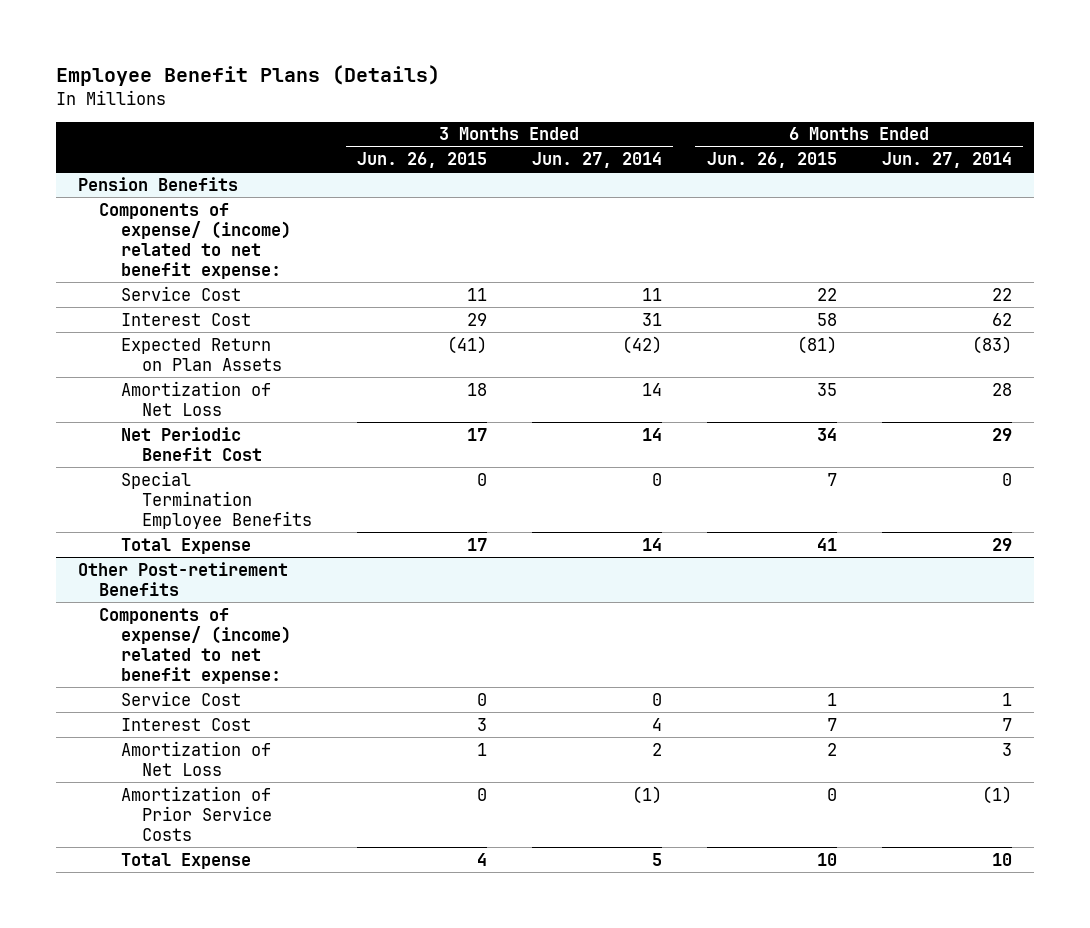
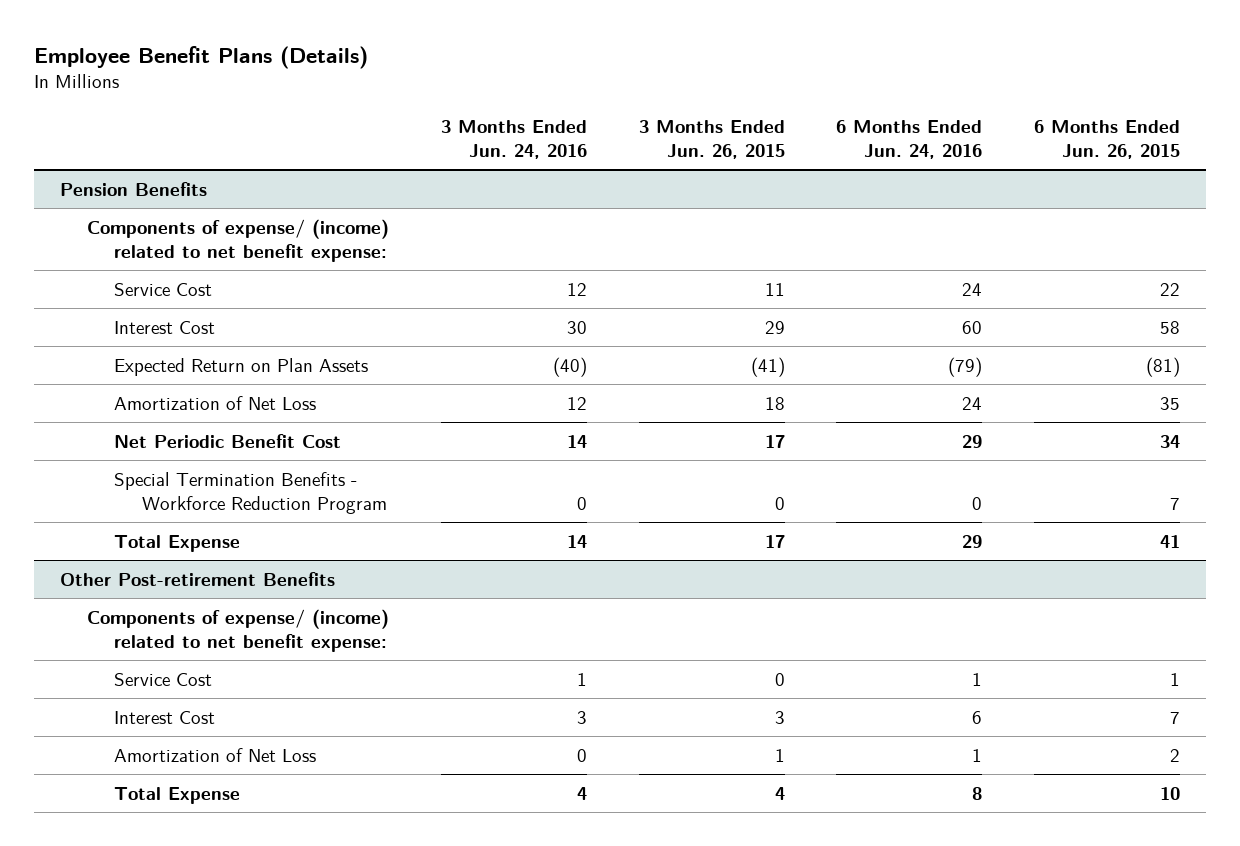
[531,152,662,169] Jun. 27, 2014 -> none
[881,152,1012,169] Jun. 27, 2014 -> none
none -> [440,119,587,159] 3 Months Ended Jun. 24, 2016
none -> [836,119,983,159] 6 Months Ended Jun. 24, 2016
[120,470,312,529] Special Termination Employee Benefits -> [114,471,387,514] Special Termination Benefits - Workforce Reduction Program
[120,785,272,841] Amortization of Prior Service Costs -> none

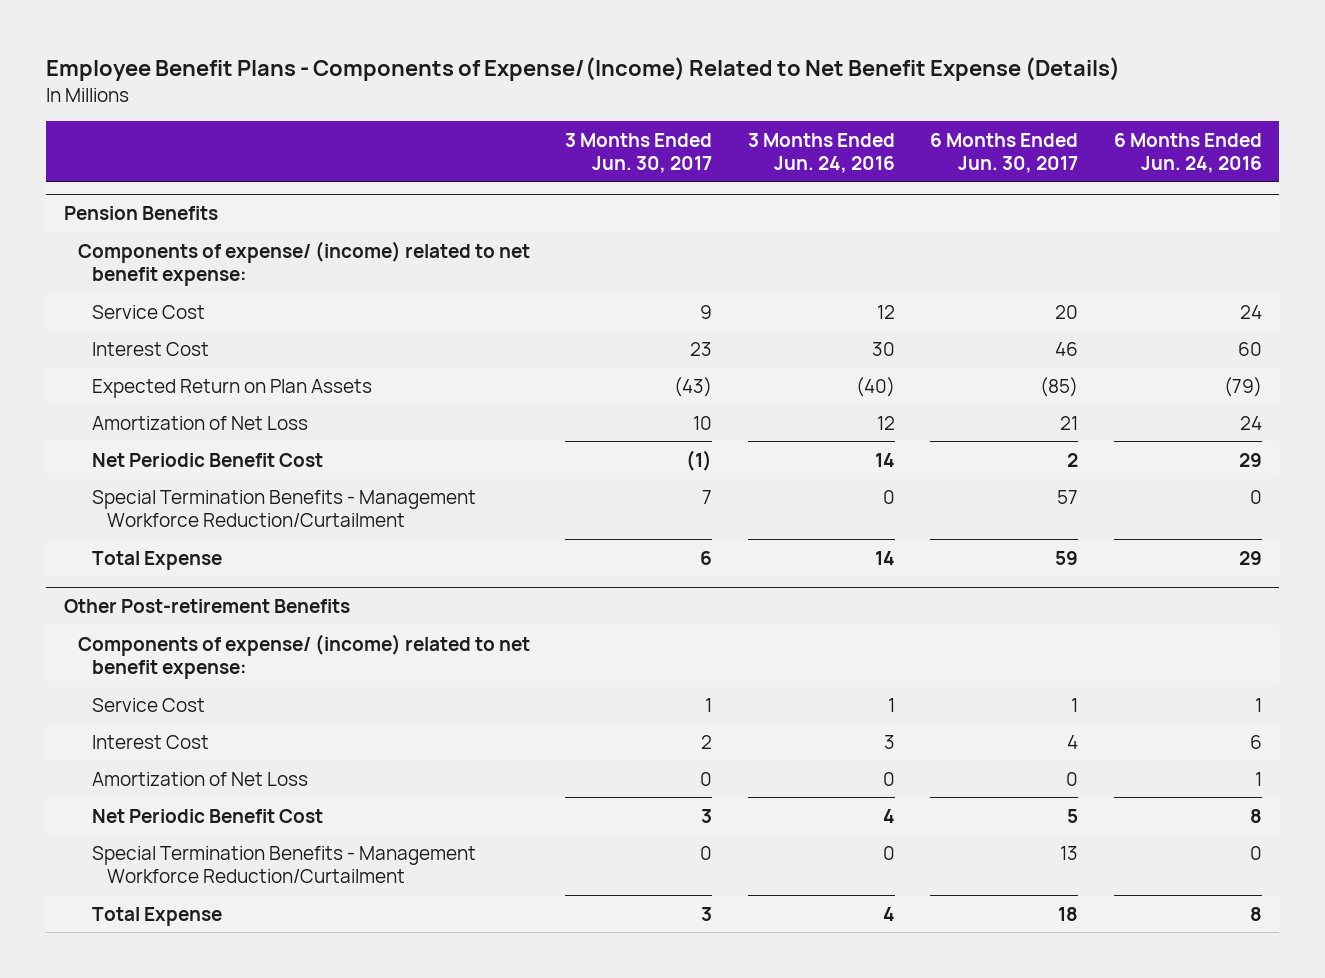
[33,45,368,69] Employee Benefit Plans (Details) -> [45,56,1120,81] Employee Benefit Plans - Components of Expense/(Income) Related to Net Benefit Expense (Details)
[638,119,785,159] 3 Months Ended Jun. 26, 2015 -> none
[1034,119,1181,159] 6 Months Ended Jun. 26, 2015 -> none
none -> [565,132,713,173] 3 Months Ended Jun. 30, 2017
none -> [930,132,1079,173] 6 Months Ended Jun. 30, 2017
[114,471,387,514] Special Termination Benefits - Workforce Reduction Program -> [92,489,477,527] Special Termination Benefits - Management Workforce Reduction/Curtailment
none -> [92,808,324,823] Net Periodic Benefit Cost
none -> [92,845,477,883] Special Termination Benefits - Management Workforce Reduction/Curtailment

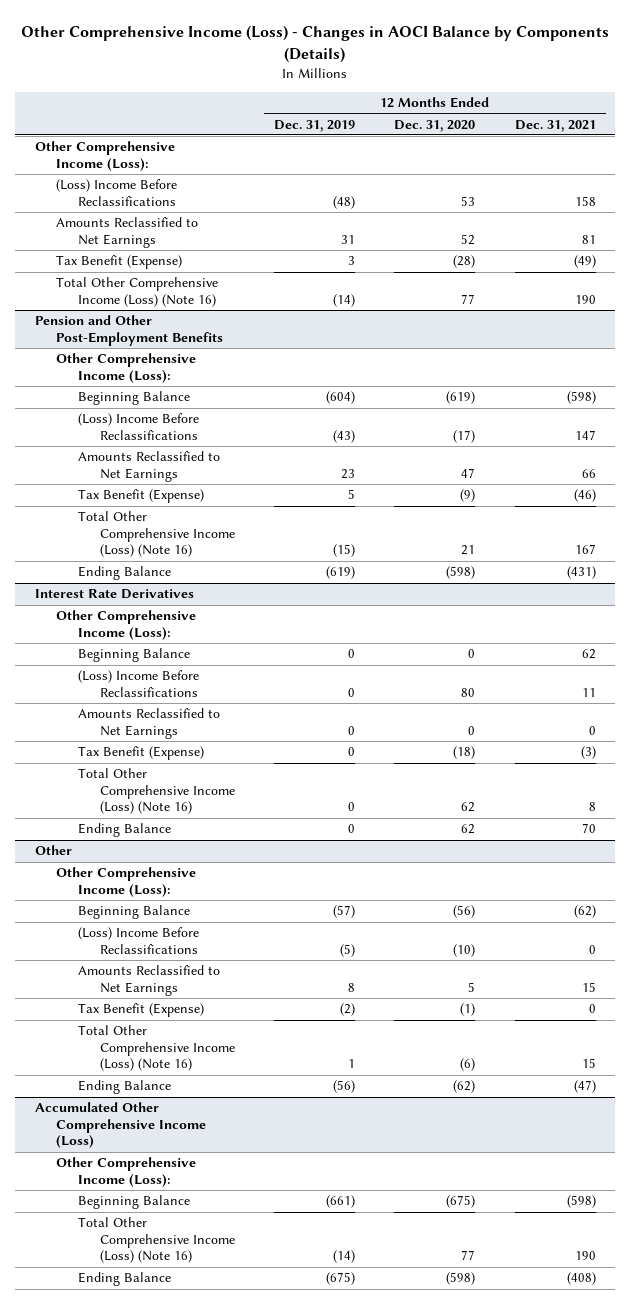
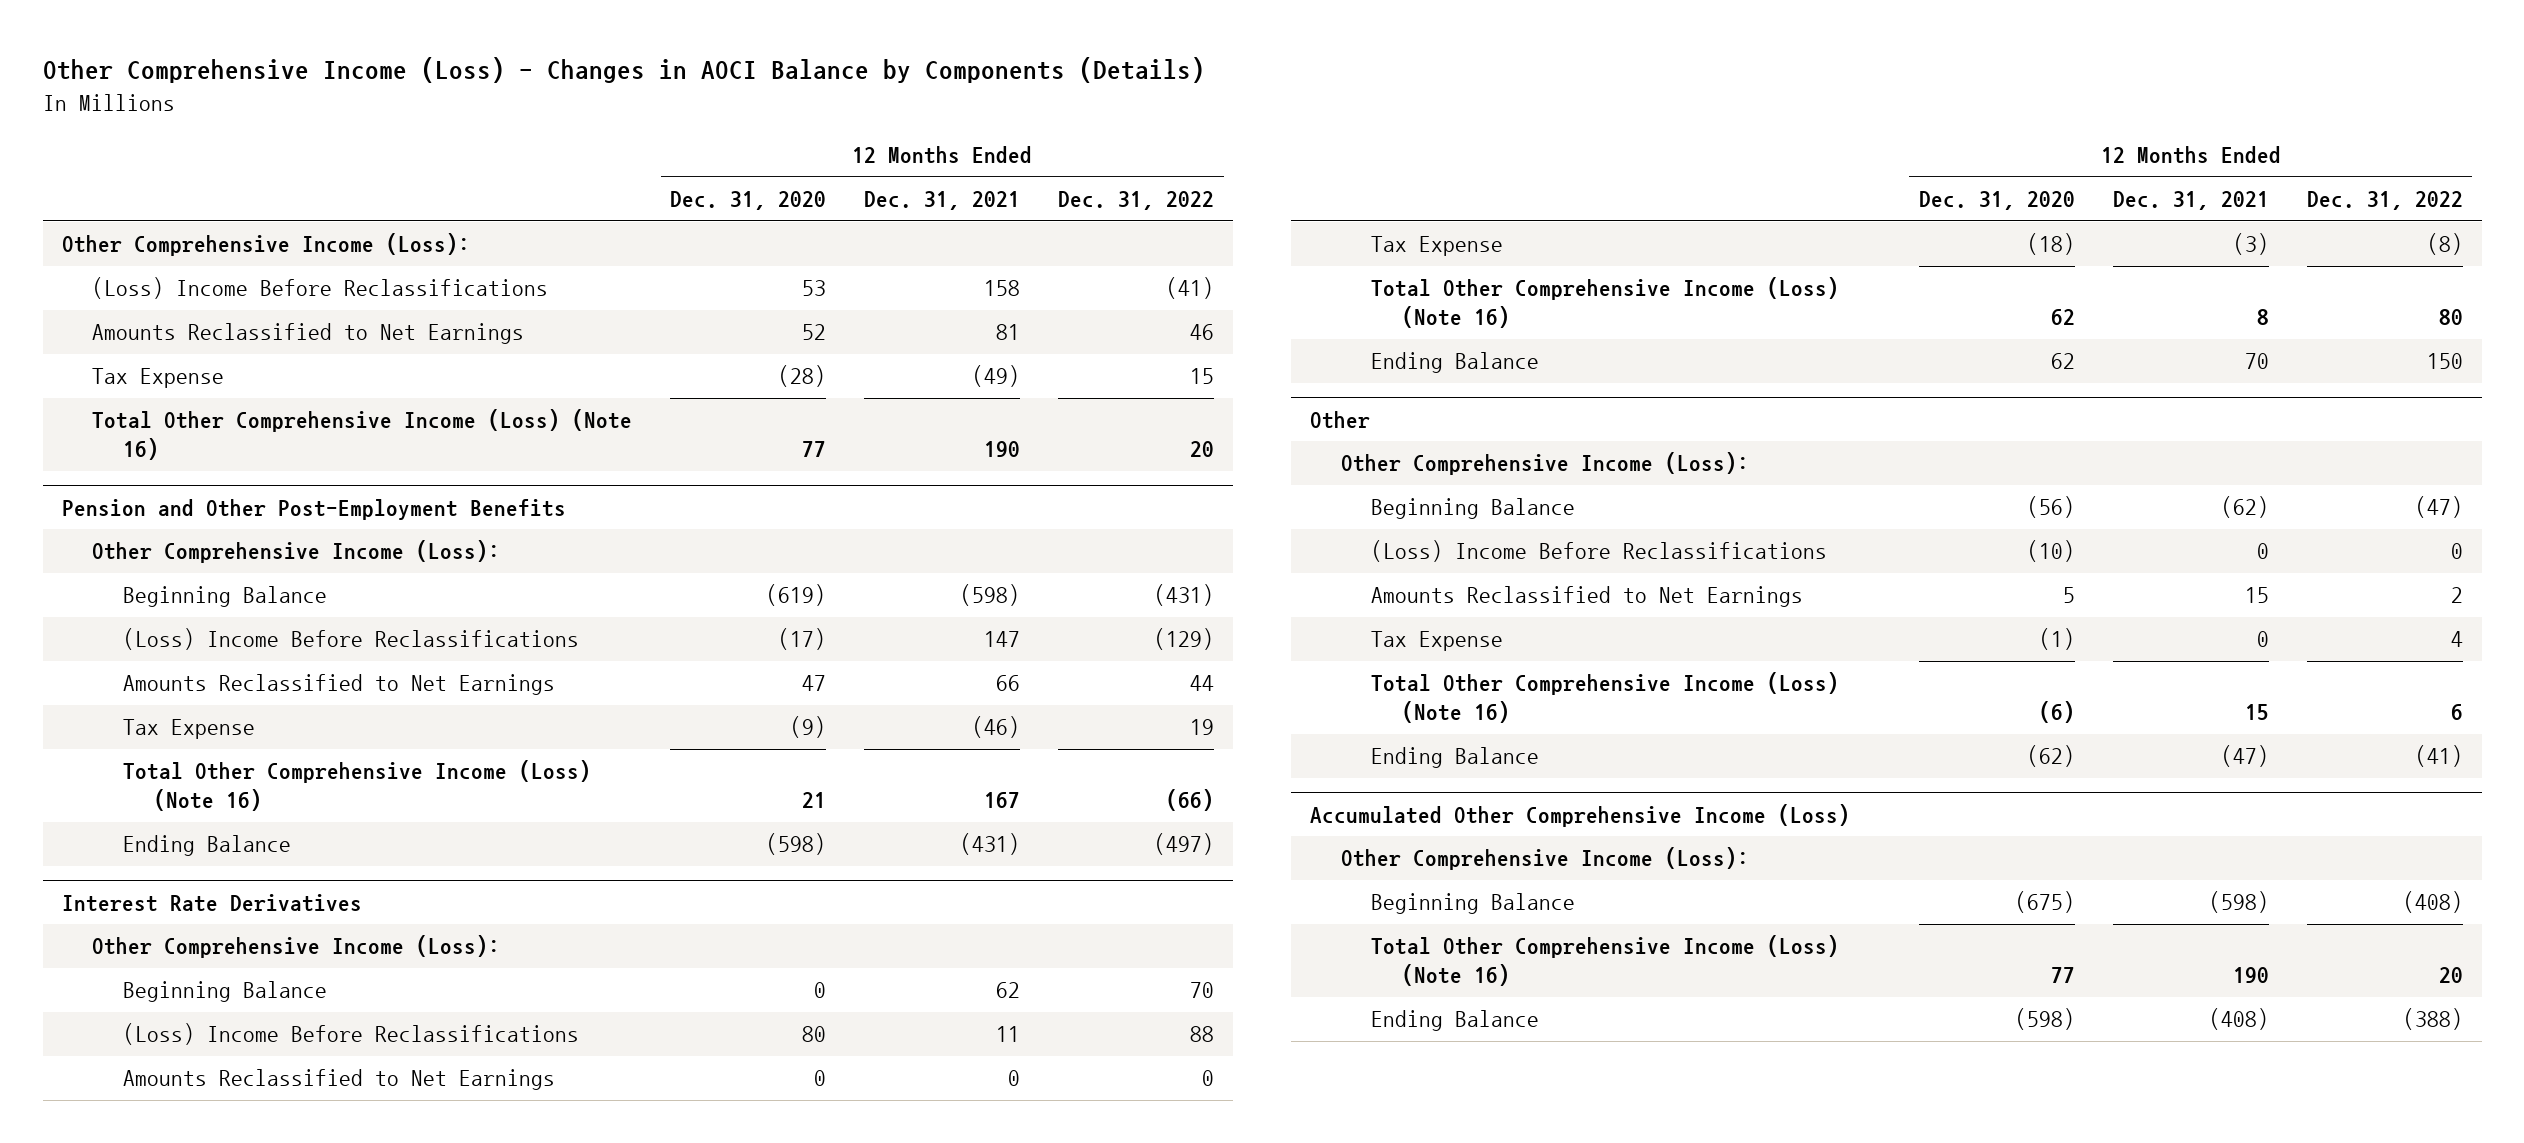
[273,119,355,132] Dec. 31, 2019 -> none
none -> [1058,191,1215,211] Dec. 31, 2022
[56,255,183,270] Tax Benefit (Expense) -> [92,368,225,389] Tax Expense
[77,489,204,504] Tax Benefit (Expense) -> [123,719,256,740] Tax Expense
[77,746,204,761] Tax Benefit (Expense) -> [1371,236,1504,257] Tax Expense
[77,1003,204,1018] Tax Benefit (Expense) -> [1371,631,1504,652] Tax Expense

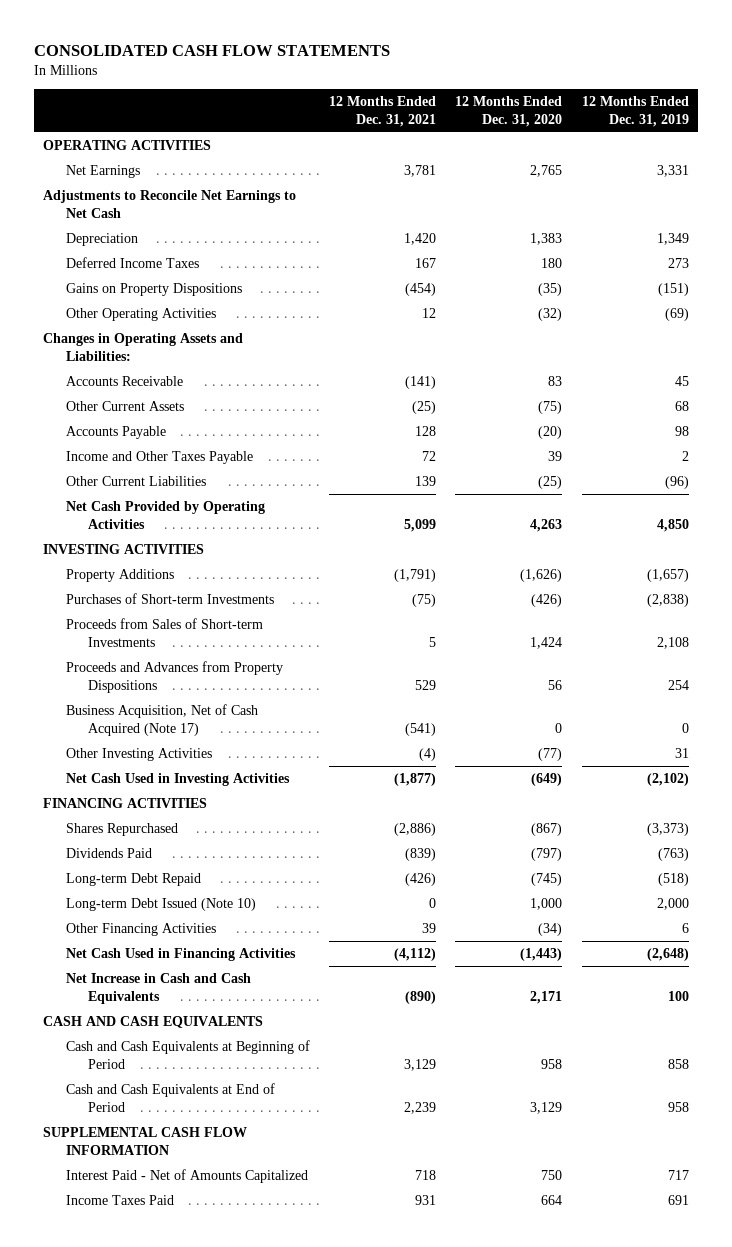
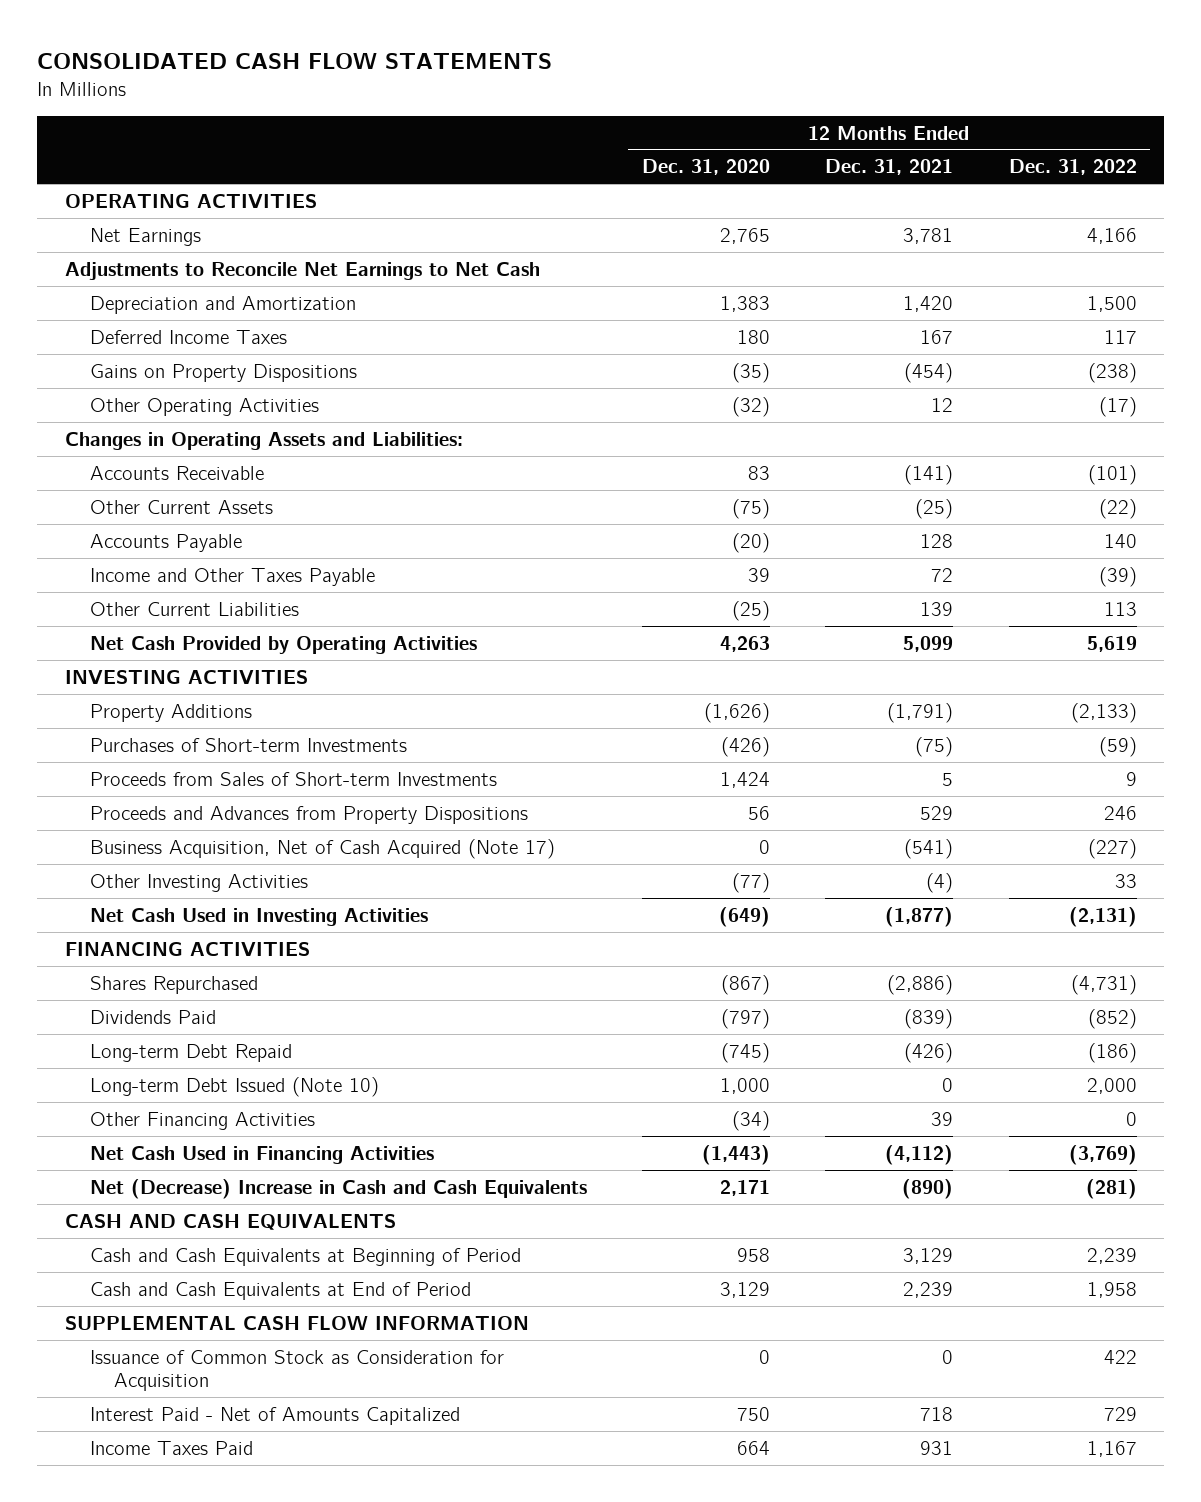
[581,96,689,128] 12 Months Ended Dec. 31, 2019 -> none
none -> [1008,159,1137,176] Dec. 31, 2022
[65,232,138,246] Depreciation -> [89,295,356,314] Depreciation and Amortization
[65,972,251,1004] Net Increase in Cash and Cash Equivalents -> [89,1178,587,1199] Net (Decrease) Increase in Cash and Cash Equivalents
none -> [89,1349,504,1392] Issuance of Common Stock as Consideration for Acquisition

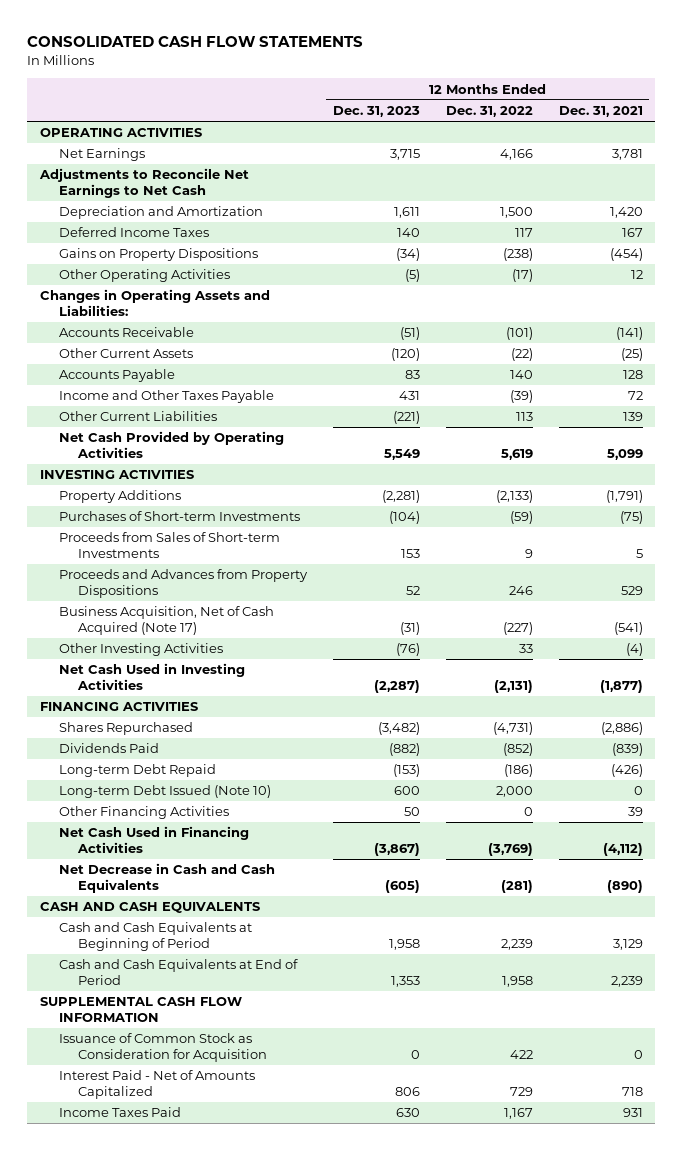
[641,159,770,176] Dec. 31, 2020 -> none
none -> [332,106,420,118] Dec. 31, 2023
[89,1178,587,1199] Net (Decrease) Increase in Cash and Cash Equivalents -> [58,863,275,894] Net Decrease in Cash and Cash Equivalents

